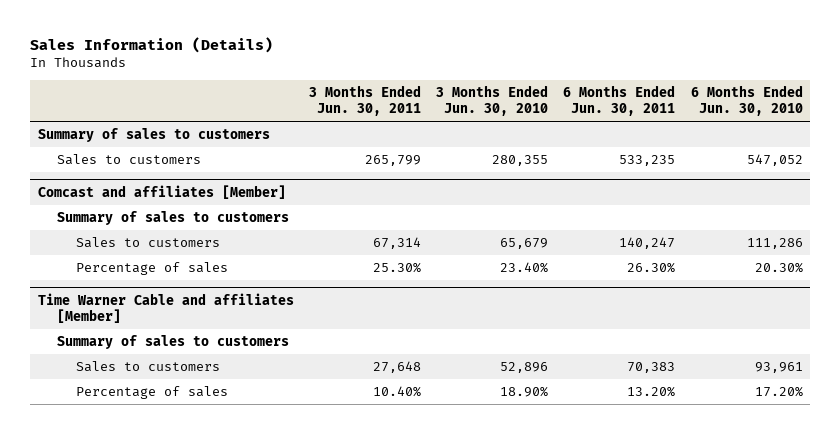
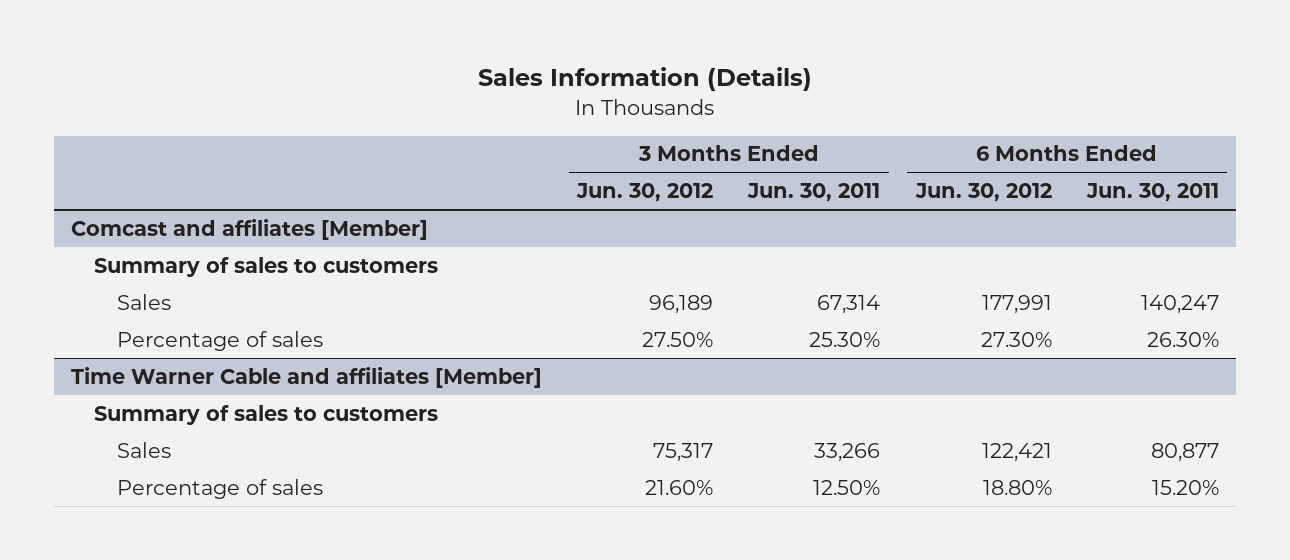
[436,85,549,117] 3 Months Ended Jun. 30, 2010 -> none
[690,85,803,117] 6 Months Ended Jun. 30, 2010 -> none
none -> [576,183,714,203] Jun. 30, 2012
none -> [914,183,1052,203] Jun. 30, 2012
[37,127,270,142] Summary of sales to customers -> none
[57,153,202,165] Sales to customers -> none
[76,236,221,248] Sales to customers -> [116,293,171,310] Sales
[76,360,221,372] Sales to customers -> none
none -> [116,441,171,458] Sales
[373,385,422,397] 10.40% -> [813,479,881,495] 12.50%
[627,385,676,397] 13.20% -> [1151,479,1219,495] 15.20%

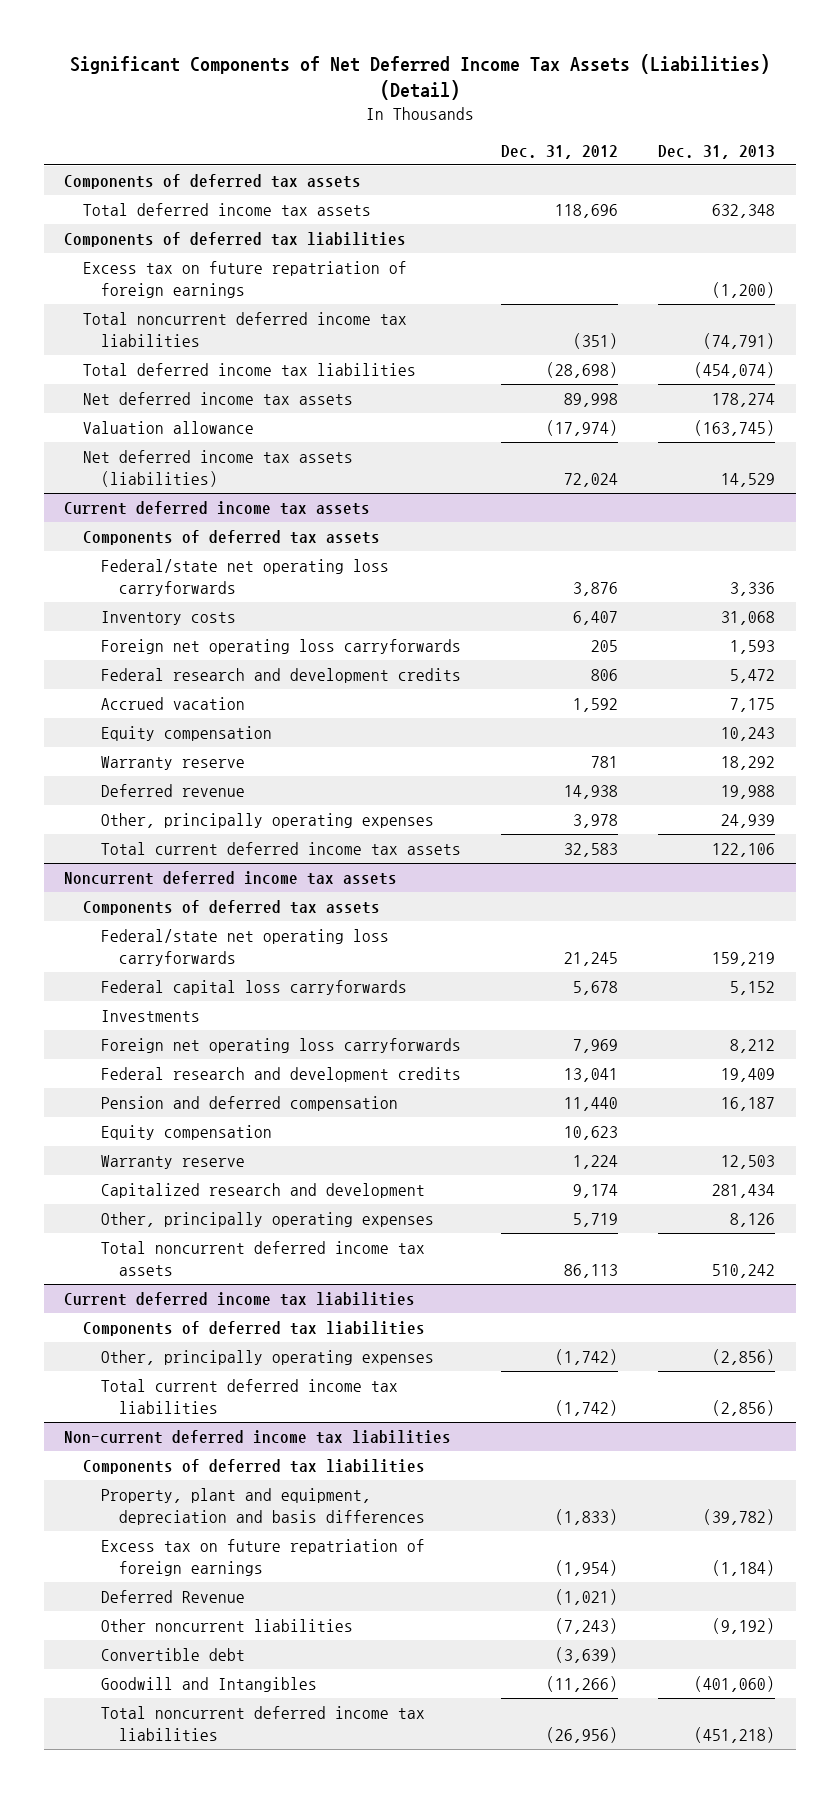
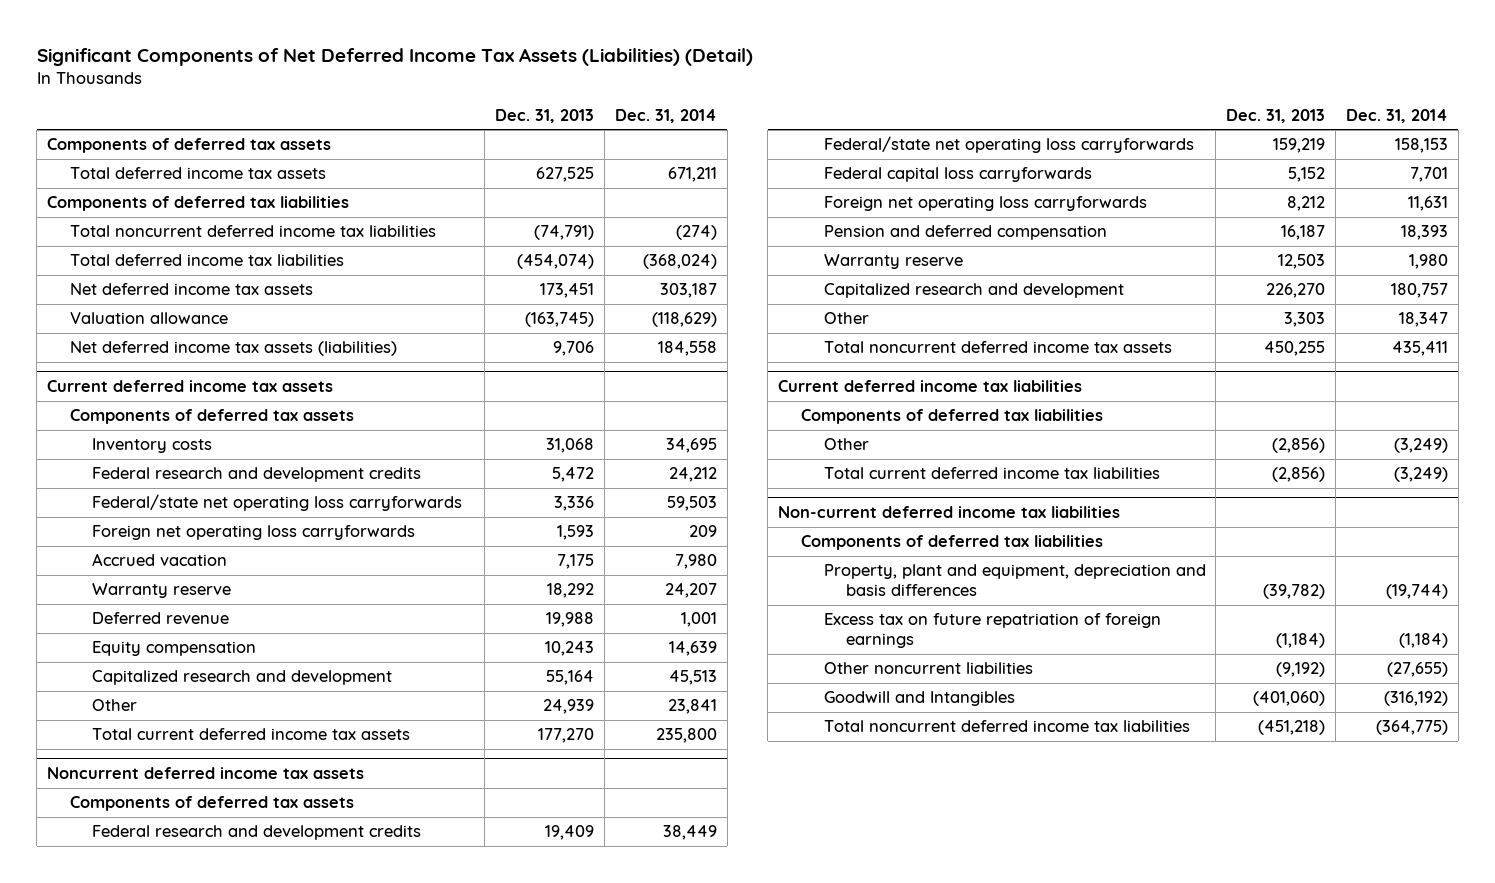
[501,144,619,159] Dec. 31, 2012 -> none
none -> [614,108,717,123] Dec. 31, 2014
[712,204,776,219] 632,348 -> [535,167,594,183] 627,525
[82,261,407,298] Excess tax on future repatriation of foreign earnings -> none
[712,393,776,408] 178,274 -> [539,283,594,299] 173,451
[721,472,776,487] 14,529 -> [552,341,594,357] 9,706
[100,559,389,596] Federal/state net operating loss carryforwards -> [92,494,463,512] Federal/state net operating loss carryforwards
[100,639,461,655] Foreign net operating loss carryforwards -> [92,525,416,541] Foreign net operating loss carryforwards
[100,726,272,742] Equity compensation -> [92,641,257,657] Equity compensation
none -> [92,670,393,686] Capitalized research and development
[100,813,434,829] Other, principally operating expenses -> [92,699,138,712] Other
[712,843,776,858] 122,106 -> [537,728,594,744] 177,270
[100,1067,461,1083] Federal research and development credits -> [92,825,422,841] Federal research and development credits
[100,1010,200,1023] Investments -> none
[100,1125,272,1141] Equity compensation -> none
[712,1184,776,1199] 281,434 -> [1266,283,1326,299] 226,270
[100,1212,434,1228] Other, principally operating expenses -> [823,312,869,325] Other
[730,1213,776,1228] 8,126 -> [1284,312,1326,328] 3,303
[712,1263,776,1278] 510,242 -> [1264,341,1326,357] 450,255
[100,1350,434,1366] Other, principally operating expenses -> [823,438,869,451] Other
[100,1590,245,1604] Deferred Revenue -> none
[100,1648,245,1662] Convertible debt -> none

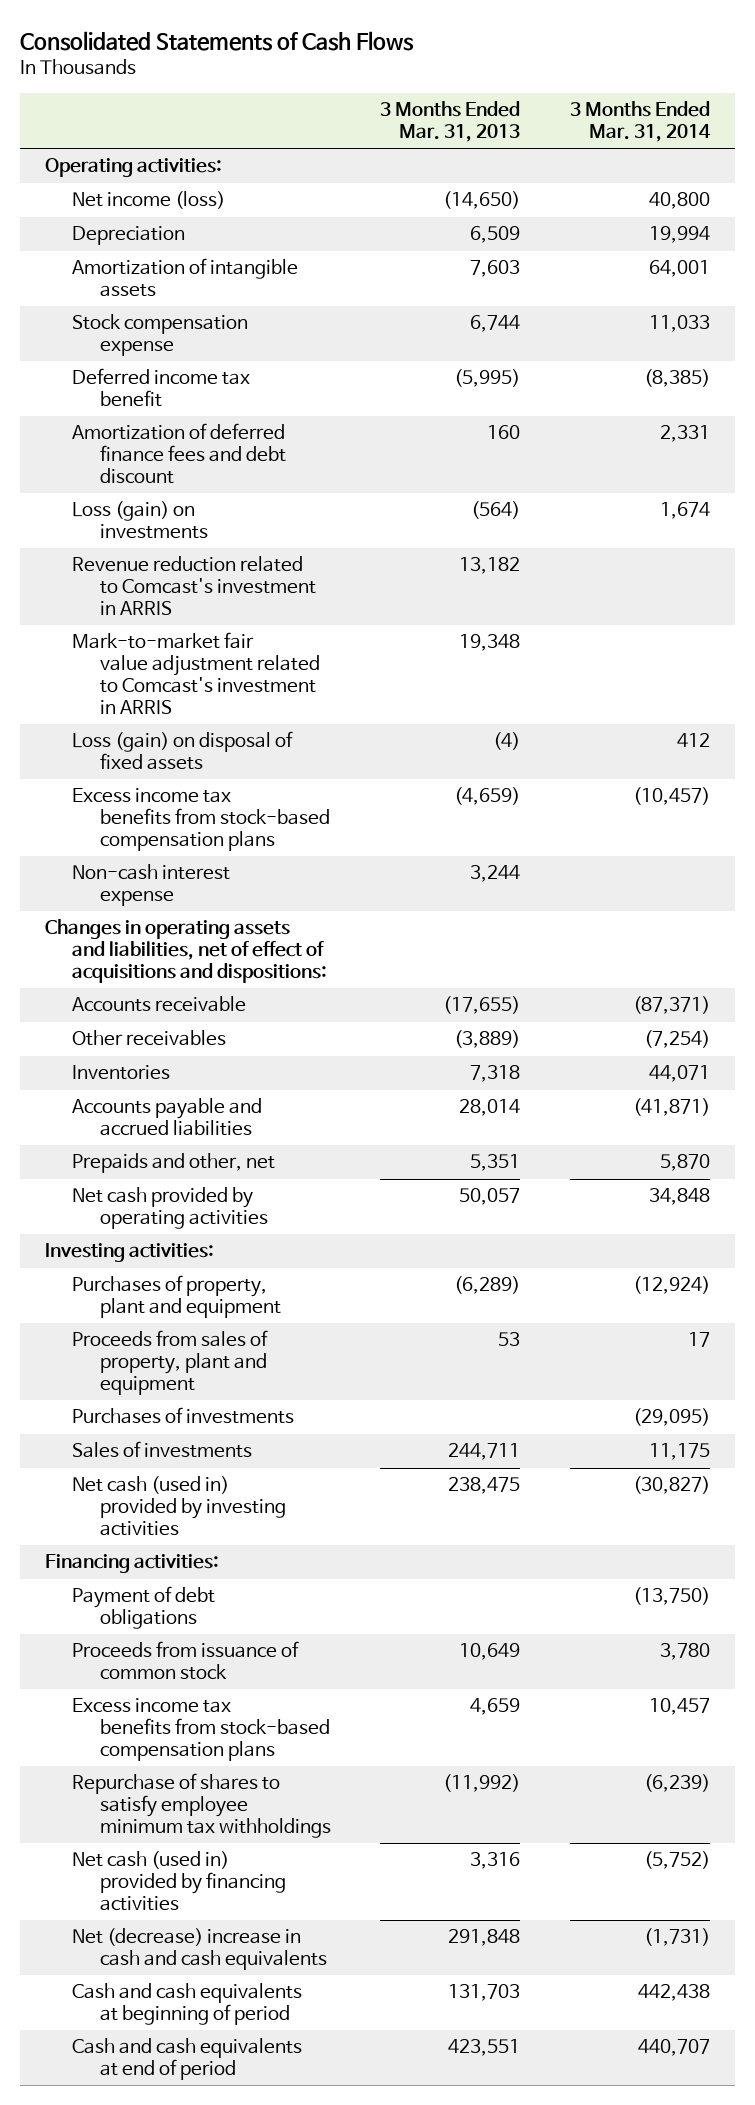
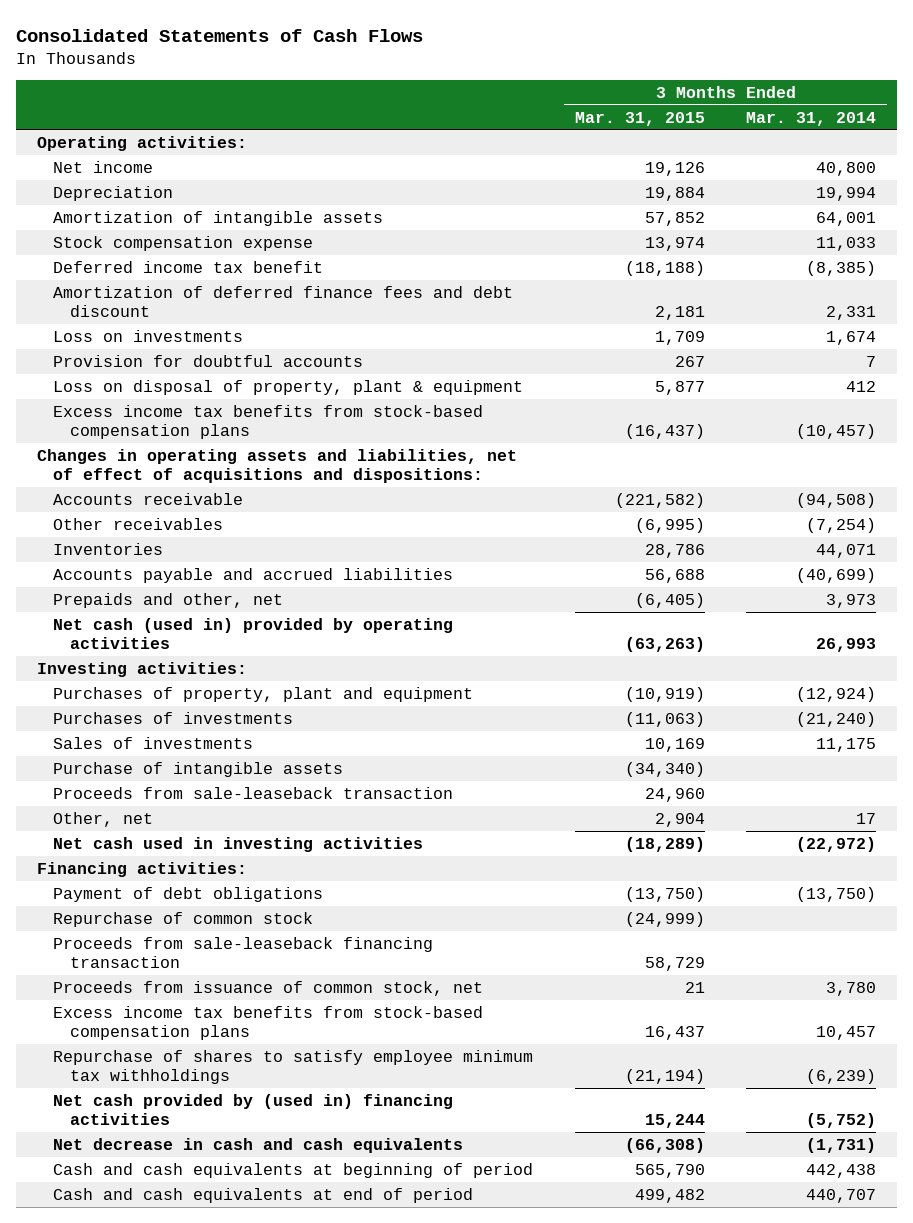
[380,101,521,143] 3 Months Ended Mar. 31, 2013 -> none
none -> [574,111,705,126] Mar. 31, 2015
[72,191,226,210] Net income (loss) -> [53,160,154,173] Net income
[72,556,316,616] Revenue reduction related to Comcast's investment in ARRIS -> none
[72,632,320,714] Mark-to-market fair value adjustment related to Comcast's investment in ARRIS -> none
[72,501,208,540] Loss (gain) on investments -> [53,329,244,342] Loss on investments
none -> [53,354,364,367] Provision for doubtful accounts
[72,731,294,771] Loss (gain) on disposal of fixed assets -> [53,379,524,395] Loss on disposal of property, plant & equipment
[72,864,231,907] Non-cash interest expense -> none
[632,996,710,1015] (87,371) -> [796,492,877,508] (94,508)
[632,1098,710,1117] (41,871) -> [796,567,877,583] (40,699)
[659,1154,710,1172] 5,870 -> [826,593,877,608] 3,973
[72,1187,268,1230] Net cash provided by operating activities -> [53,617,454,649] Net cash (used in) provided by operating activities
[648,1188,710,1206] 34,848 -> [816,637,877,652] 26,993
[72,1330,269,1396] Proceeds from sales of property, plant and equipment -> none
[632,1408,710,1427] (29,095) -> [796,711,877,727] (21,240)
none -> [53,761,344,777] Purchase of intangible assets
none -> [53,786,454,799] Proceeds from sale-leaseback transaction
none -> [53,811,154,827] Other, net
[72,1476,286,1537] Net cash (used in) provided by investing activities -> [53,836,424,852] Net cash used in investing activities
[632,1476,710,1495] (30,827) -> [796,836,877,852] (22,972)
none -> [53,911,314,927] Repurchase of common stock
none -> [53,936,434,968] Proceeds from sale-leaseback financing transaction
[72,1641,300,1681] Proceeds from issuance of common stock -> [53,980,484,996] Proceeds from issuance of common stock, net
[72,1851,286,1912] Net cash (used in) provided by financing activities -> [53,1093,454,1125] Net cash provided by (used in) financing activities
[72,1928,327,1971] Net (decrease) increase in cash and cash equivalents -> [53,1137,464,1153] Net decrease in cash and cash equivalents

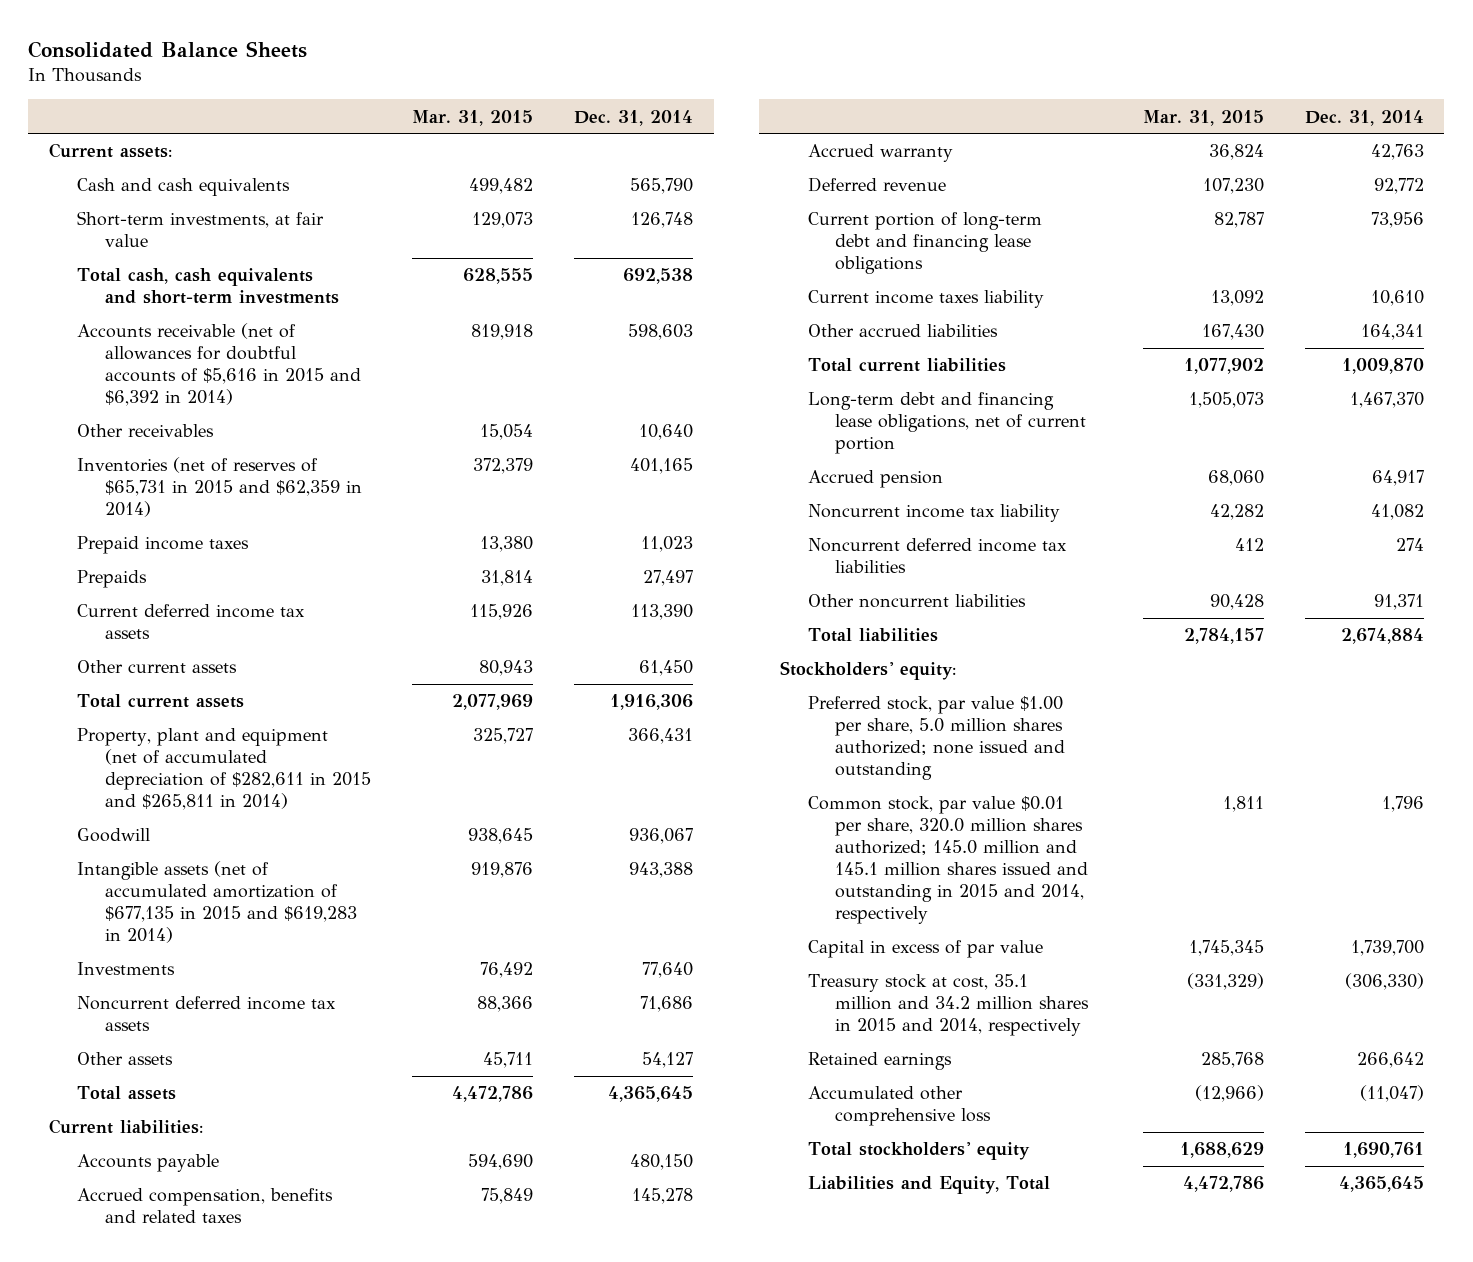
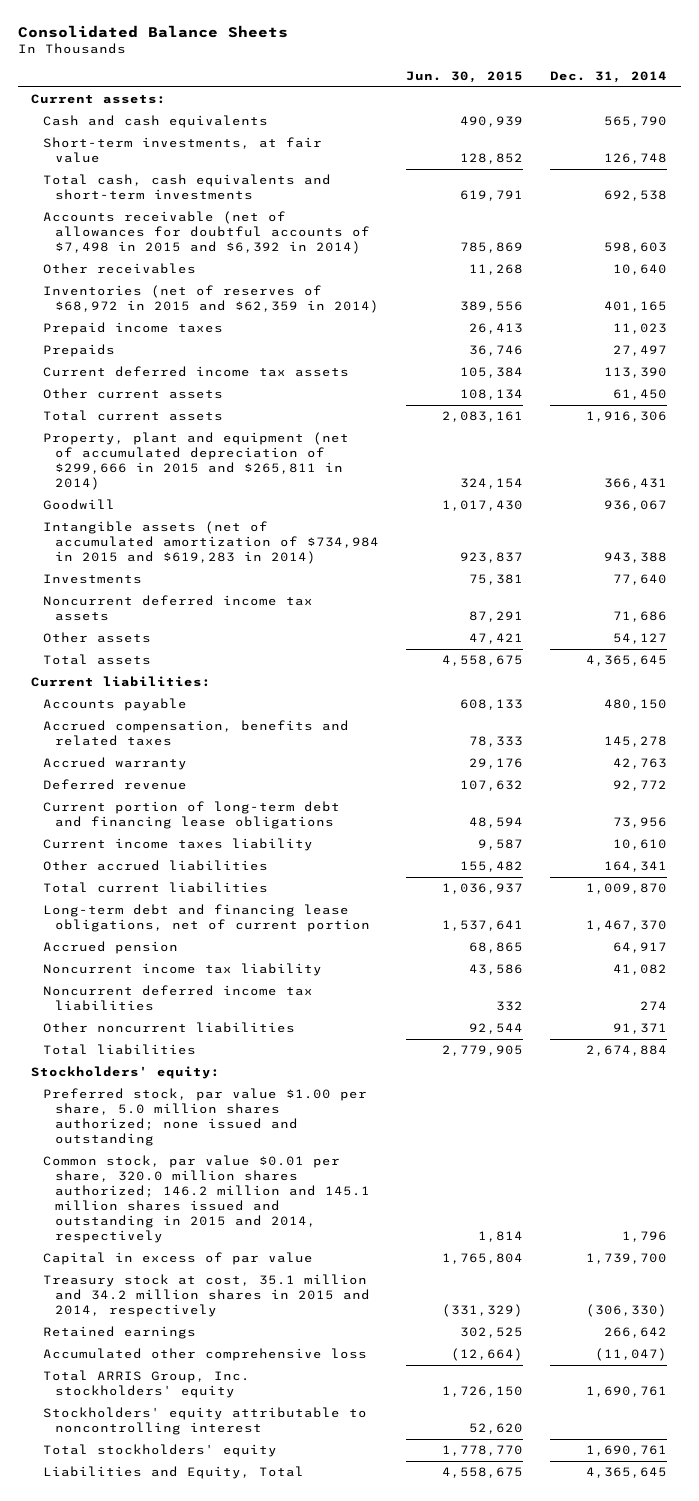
[411,109,533,126] Mar. 31, 2015 -> none
none -> [406,71,524,84] Jun. 30, 2015
[76,323,361,407] Accounts receivable (net of allowances for doubtful accounts of $5,616 in 2015 and $6,392 in 2014) -> [43,211,370,255] Accounts receivable (net of allowances for doubtful accounts of $7,498 in 2015 and $6,392 in 2014)
[76,457,362,518] Inventories (net of reserves of $65,731 in 2015 and $62,359 in 2014) -> [43,285,379,314] Inventories (net of reserves of $68,972 in 2015 and $62,359 in 2014)
[76,728,371,811] Property, plant and equipment (net of accumulated depreciation of $282,611 in 2015 and $265,811 in 2014) -> [43,432,350,490] Property, plant and equipment (net of accumulated depreciation of $299,666 in 2015 and $265,811 in 2014)
[76,861,357,944] Intangible assets (net of accumulated amortization of $677,135 in 2015 and $619,283 in 2014) -> [43,521,379,565] Intangible assets (net of accumulated amortization of $734,984 in 2015 and $619,283 in 2014)
[807,796,1089,925] Common stock, par value $0.01 per share, 320.0 million shares authorized; 145.0 million and 145.1 million shares issued and outstanding in 2015 and 2014, respectively -> [43,1155,370,1243] Common stock, par value $0.01 per share, 320.0 million shares authorized; 146.2 million and 145.1 million shares issued and outstanding in 2015 and 2014, respectively
none -> [43,1370,251,1399] Total ARRIS Group, Inc. stockholders' equity
none -> [43,1407,368,1436] Stockholders' equity attributable to noncontrolling interest

